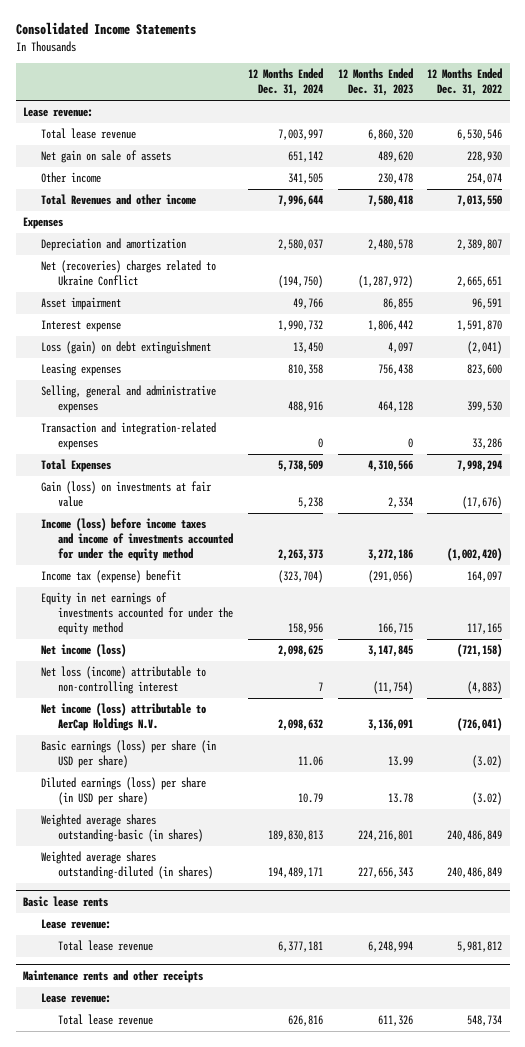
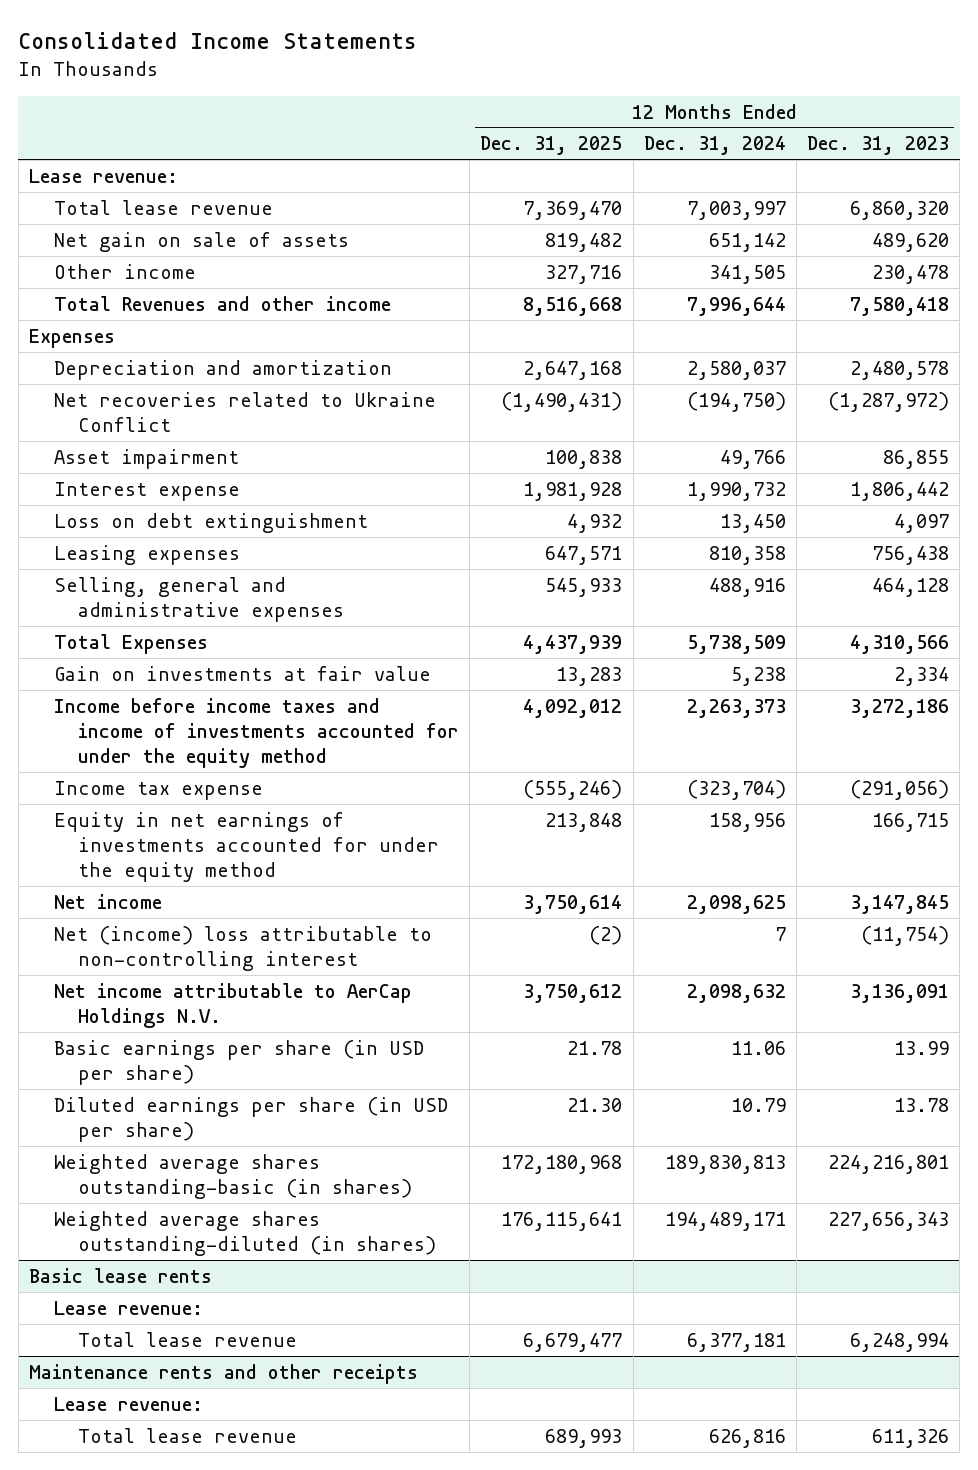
[427,68,503,97] 12 Months Ended Dec. 31, 2022 -> none
none -> [480,136,623,156] Dec. 31, 2025
[40,260,216,287] Net (recoveries) charges related to Ukraine Conflict -> [53,391,436,432] Net recoveries related to Ukraine Conflict
[40,341,211,355] Loss (gain) on debt extinguishment -> [53,512,368,533] Loss on debt extinguishment
[40,422,216,451] Transaction and integration-related expenses -> none
[40,481,212,508] Gain (loss) on investments at fair value -> [53,665,431,681] Gain on investments at fair value
[40,518,234,562] Income (loss) before income taxes and income of investments accounted for under the equity method -> [53,697,460,769] Income before income taxes and income of investments accounted for under the equity method
[40,570,181,584] Income tax (expense) benefit -> [53,780,263,800] Income tax expense
[40,644,126,658] Net income (loss) -> [53,893,162,909] Net income
[40,666,206,695] Net loss (income) attributable to non-controlling interest -> [53,925,432,971] Net (income) loss attributable to non-controlling interest
[40,703,206,732] Net income (loss) attributable to AerCap Holdings N.V. -> [53,982,412,1028] Net income attributable to AerCap Holdings N.V.
[40,740,216,769] Basic earnings (loss) per share (in USD per share) -> [53,1039,424,1085] Basic earnings per share (in USD per share)
[40,777,206,806] Diluted earnings (loss) per share (in USD per share) -> [53,1096,448,1142] Diluted earnings per share (in USD per share)

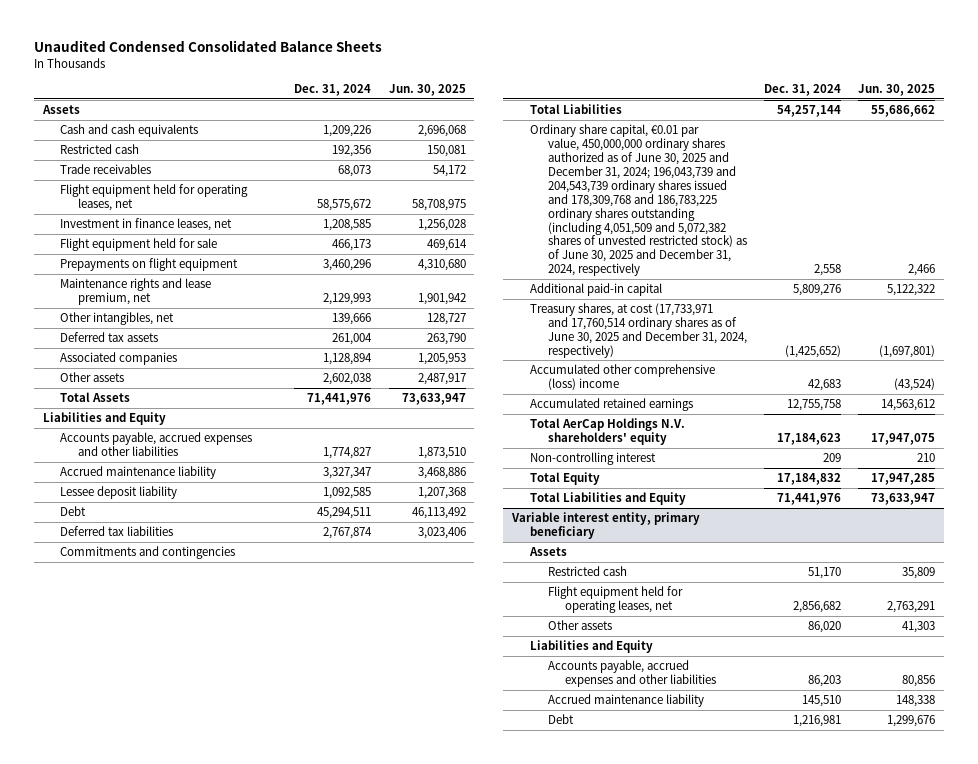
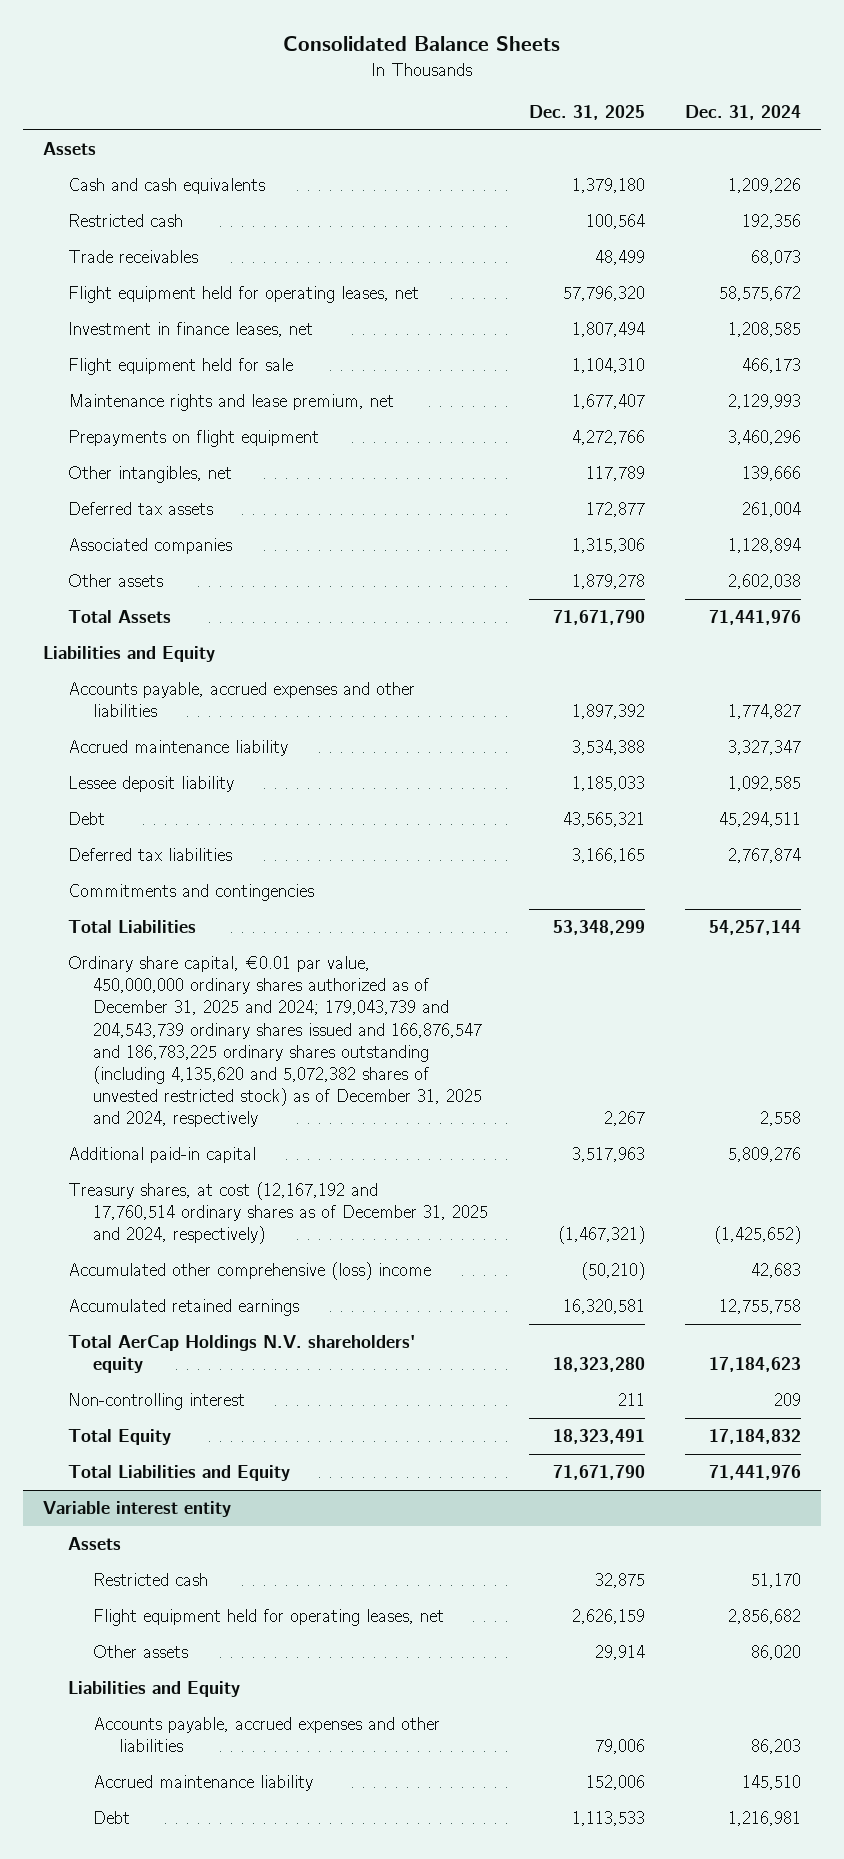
[34,40,383,53] Unaudited Condensed Consolidated Balance Sheets -> [283,36,561,52] Consolidated Balance Sheets
[388,84,466,97] Jun. 30, 2025 -> none
none -> [528,105,645,121] Dec. 31, 2025
[60,258,239,272] Prepayments on flight equipment -> [68,430,320,448] Prepayments on flight equipment
[529,124,747,277] Ordinary share capital, €0.01 par value, 450,000,000 ordinary shares authorized as of June 30, 2025 and December 31, 2024; 196,043,739 and 204,543,739 ordinary shares issued and 178,309,768 and 186,783,225 ordinary shares outstanding (including 4,051,509 and 5,072,382 shares of unvested restricted stock) as of June 30, 2025 and December 31, 2024, respectively -> [68,956,483,1127] Ordinary share capital, €0.01 par value, 450,000,000 ordinary shares authorized as of December 31, 2025 and 2024; 179,043,739 and 204,543,739 ordinary shares issued and 166,876,547 and 186,783,225 ordinary shares outstanding (including 4,135,620 and 5,072,382 shares of unvested restricted stock) as of December 31, 2025 and 2024, respectively
[529,303,747,358] Treasury shares, at cost (17,733,971 and 17,760,514 ordinary shares as of June 30, 2025 and December 31, 2024, respectively) -> [68,1182,489,1245] Treasury shares, at cost (12,167,192 and 17,760,514 ordinary shares as of December 31, 2025 and 2024, respectively)
[510,512,700,539] Variable interest entity, primary beneficiary -> [43,1501,232,1518] Variable interest entity

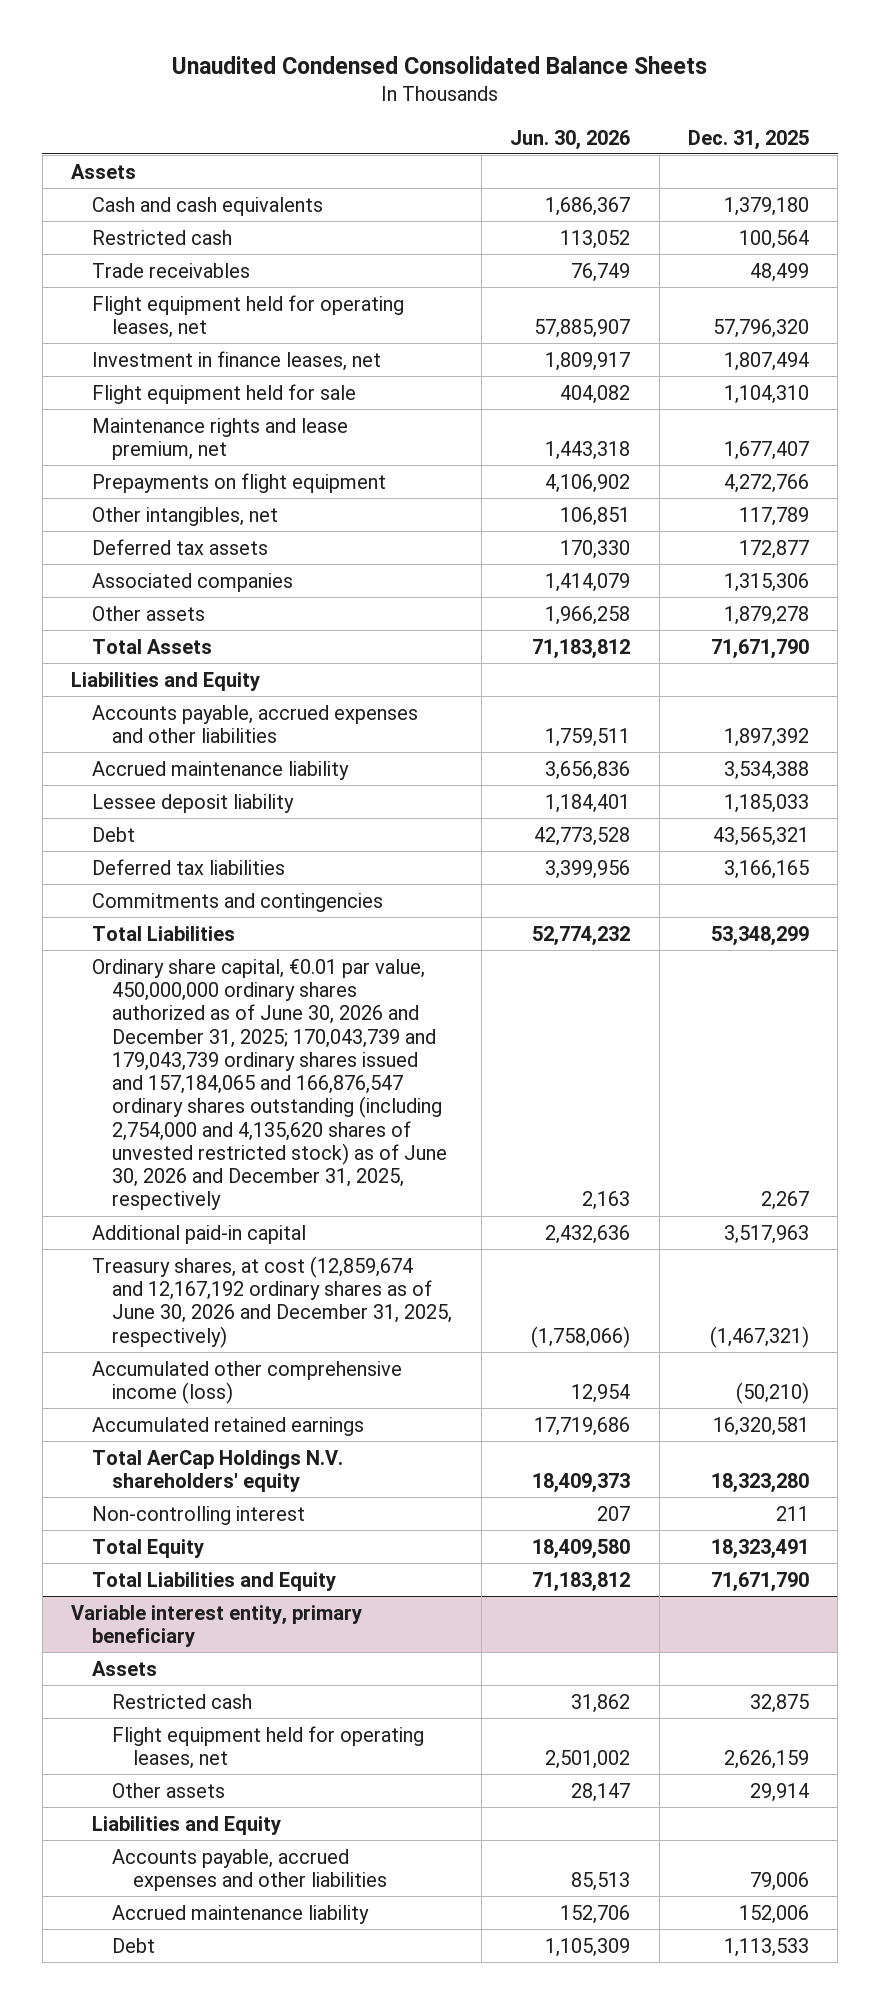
[283,36,561,52] Consolidated Balance Sheets -> [172,55,708,74] Unaudited Condensed Consolidated Balance Sheets
[685,105,802,121] Dec. 31, 2024 -> none
none -> [510,129,631,150] Jun. 30, 2026
[68,956,483,1127] Ordinary share capital, €0.01 par value, 450,000,000 ordinary shares authorized as of December 31, 2025 and 2024; 179,043,739 and 204,543,739 ordinary shares issued and 166,876,547 and 186,783,225 ordinary shares outstanding (including 4,135,620 and 5,072,382 shares of unvested restricted stock) as of December 31, 2025 and 2024, respectively -> [91,958,448,1211] Ordinary share capital, €0.01 par value, 450,000,000 ordinary shares authorized as of June 30, 2026 and December 31, 2025; 170,043,739 and 179,043,739 ordinary shares issued and 157,184,065 and 166,876,547 ordinary shares outstanding (including 2,754,000 and 4,135,620 shares of unvested restricted stock) as of June 30, 2026 and December 31, 2025, respectively
[68,1182,489,1245] Treasury shares, at cost (12,167,192 and 17,760,514 ordinary shares as of December 31, 2025 and 2024, respectively) -> [91,1255,453,1348] Treasury shares, at cost (12,859,674 and 12,167,192 ordinary shares as of June 30, 2026 and December 31, 2025, respectively)
[68,1262,432,1281] Accumulated other comprehensive (loss) income -> [91,1360,402,1404] Accumulated other comprehensive income (loss)
[43,1501,232,1518] Variable interest entity -> [71,1604,363,1647] Variable interest entity, primary beneficiary

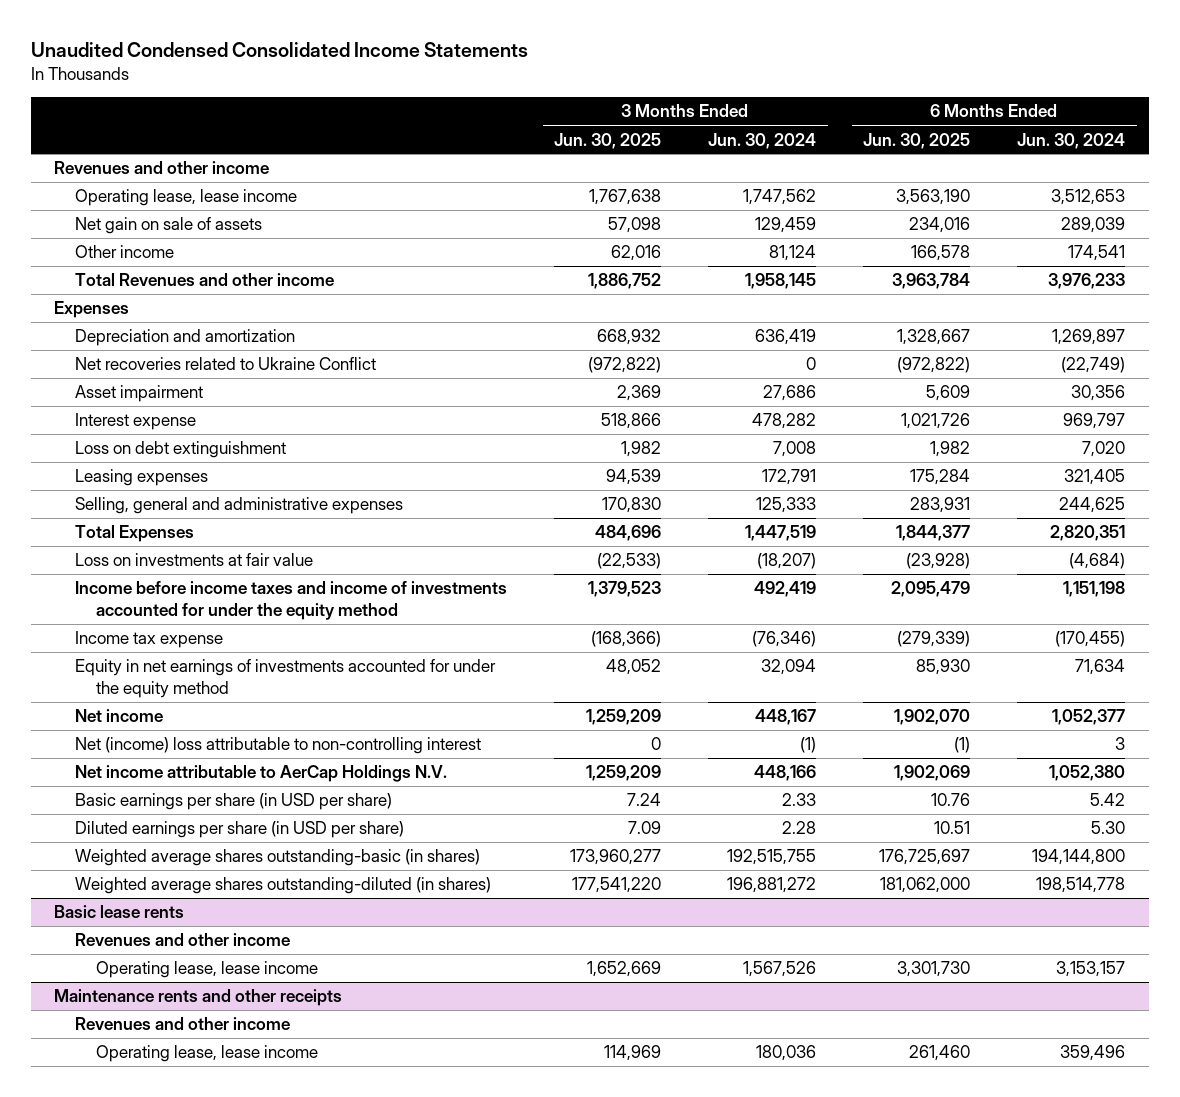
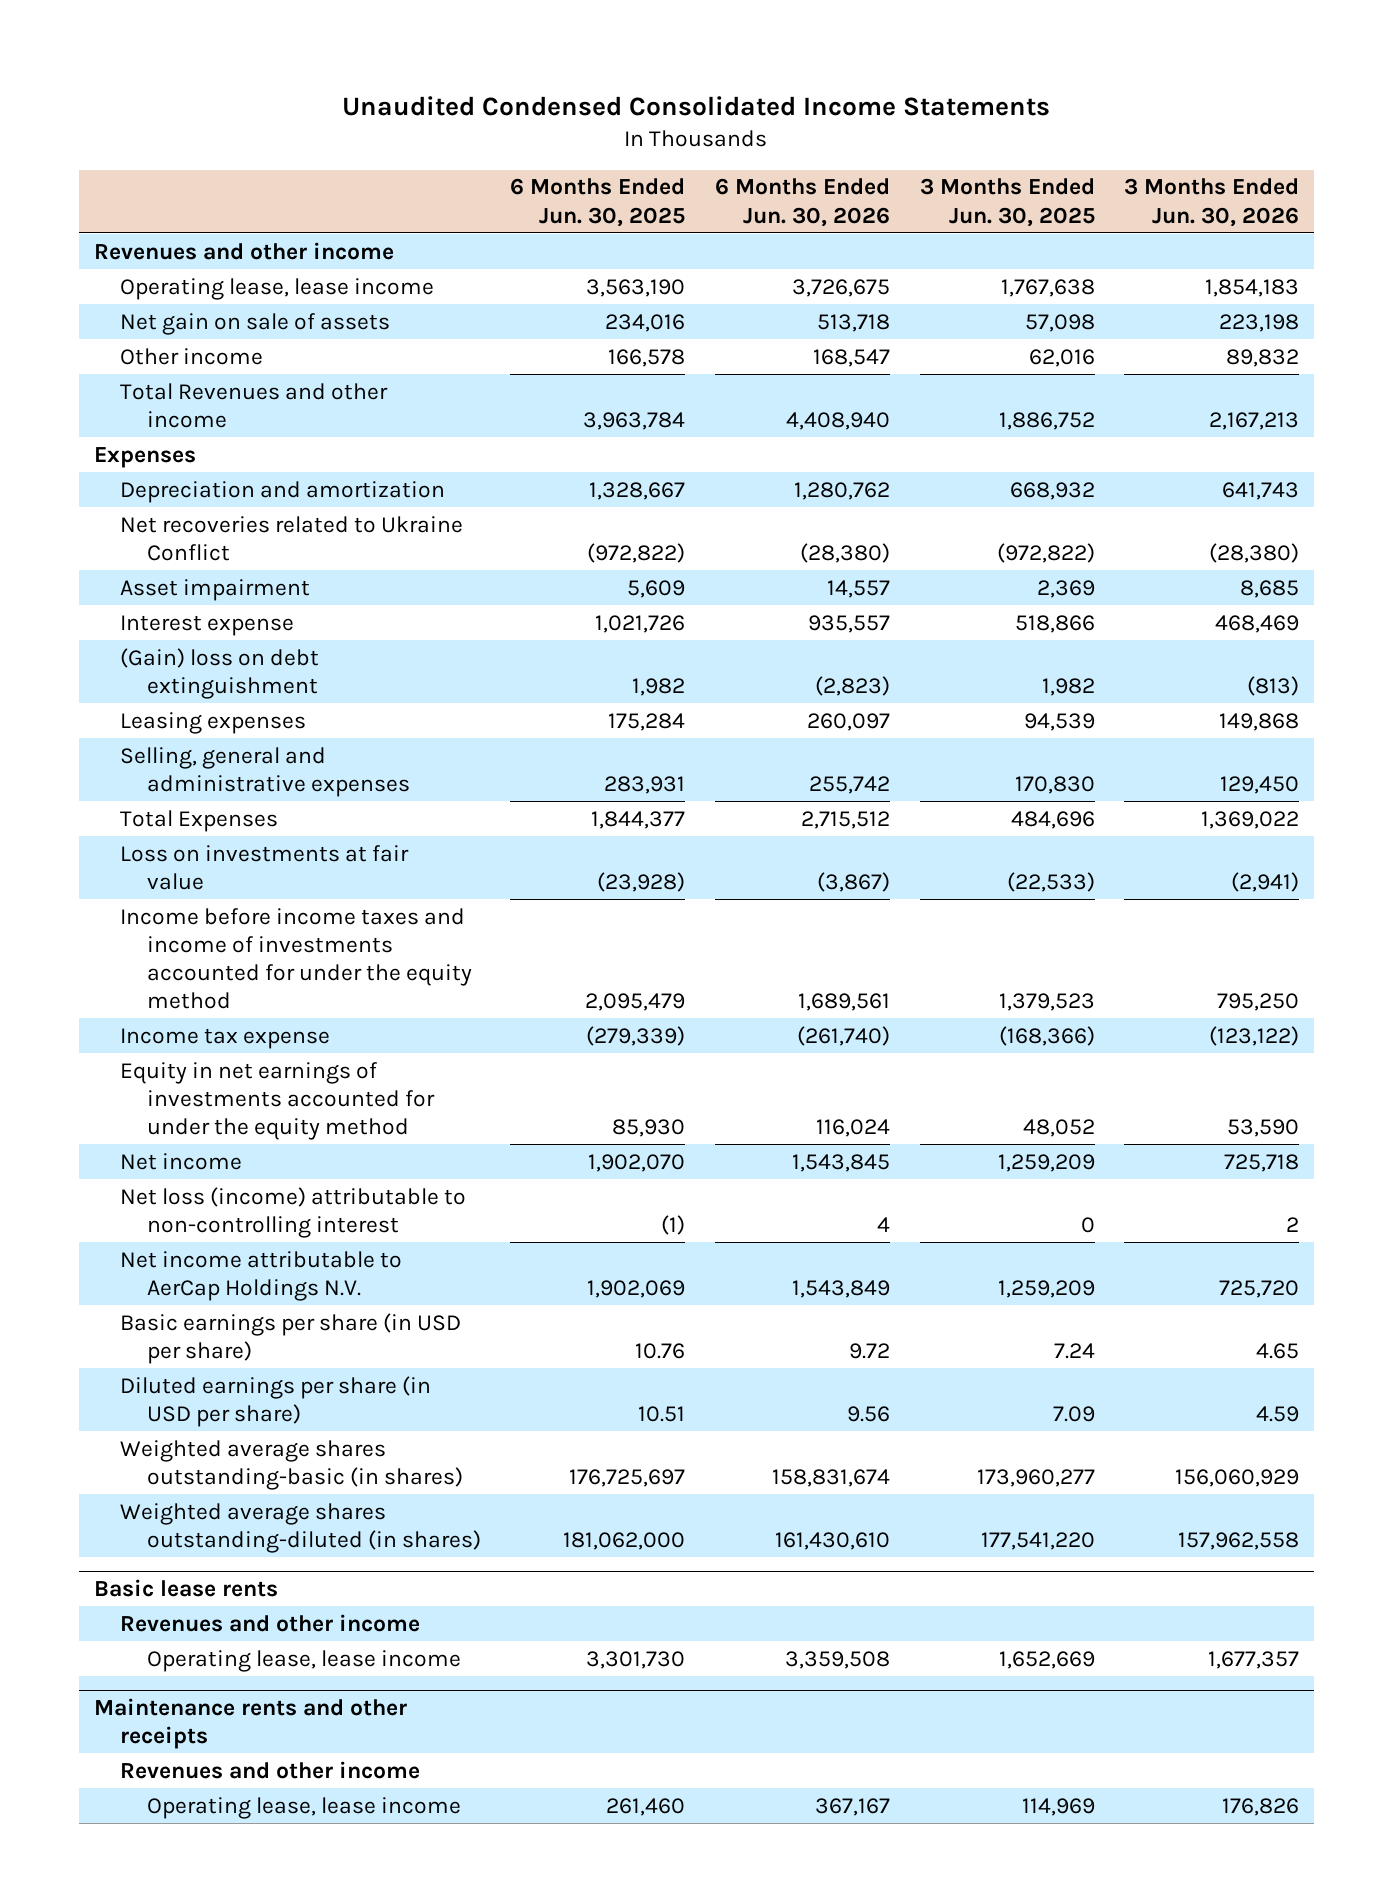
[708,132,817,149] Jun. 30, 2024 -> none
[1017,132,1126,149] Jun. 30, 2024 -> none
none -> [714,178,890,227] 6 Months Ended Jun. 30, 2026
none -> [1124,178,1300,227] 3 Months Ended Jun. 30, 2026
[75,441,287,459] Loss on debt extinguishment -> [120,647,320,699] (Gain) loss on debt extinguishment
[75,737,482,755] Net (income) loss attributable to non-controlling interest -> [120,1186,467,1238] Net loss (income) attributable to non-controlling interest

